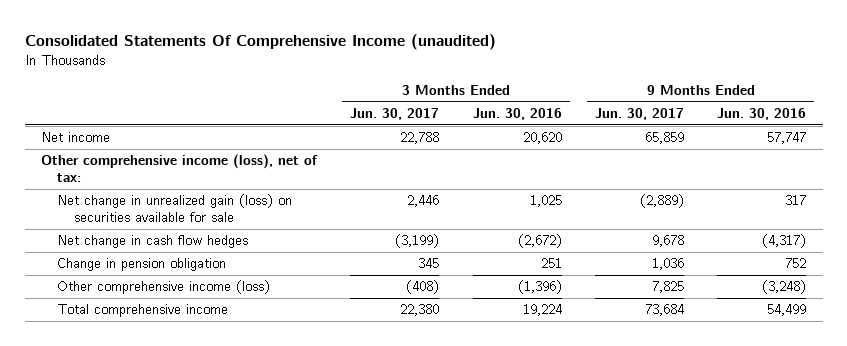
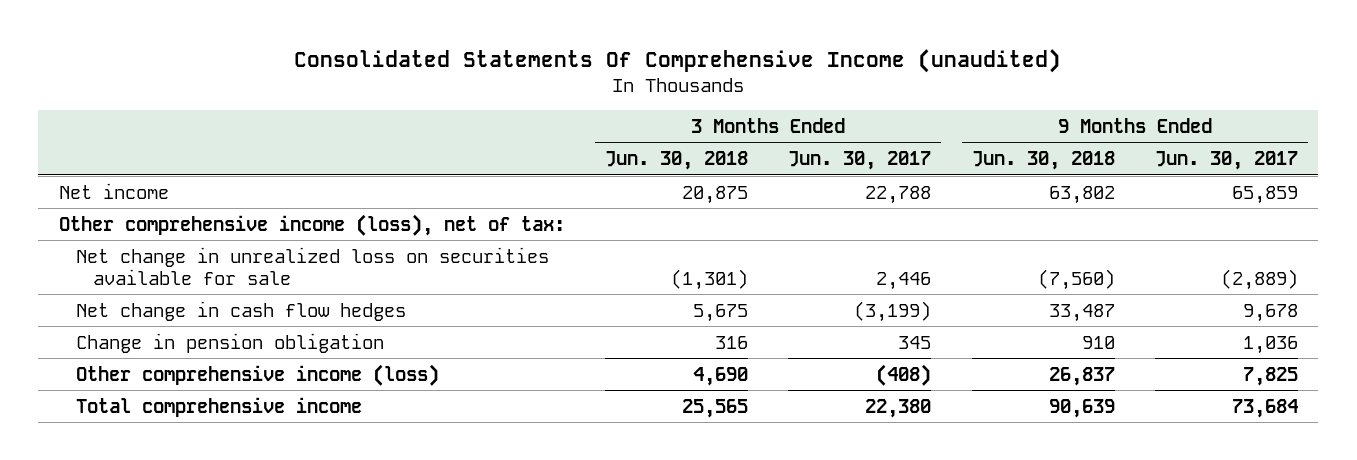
[472,107,562,120] Jun. 30, 2016 -> none
[717,107,807,120] Jun. 30, 2016 -> none
none -> [605,150,749,170] Jun. 30, 2018
none -> [971,150,1115,170] Jun. 30, 2018
[57,194,293,223] Net change in unrealized gain (loss) on securities available for sale -> [75,246,549,285] Net change in unrealized loss on securities available for sale

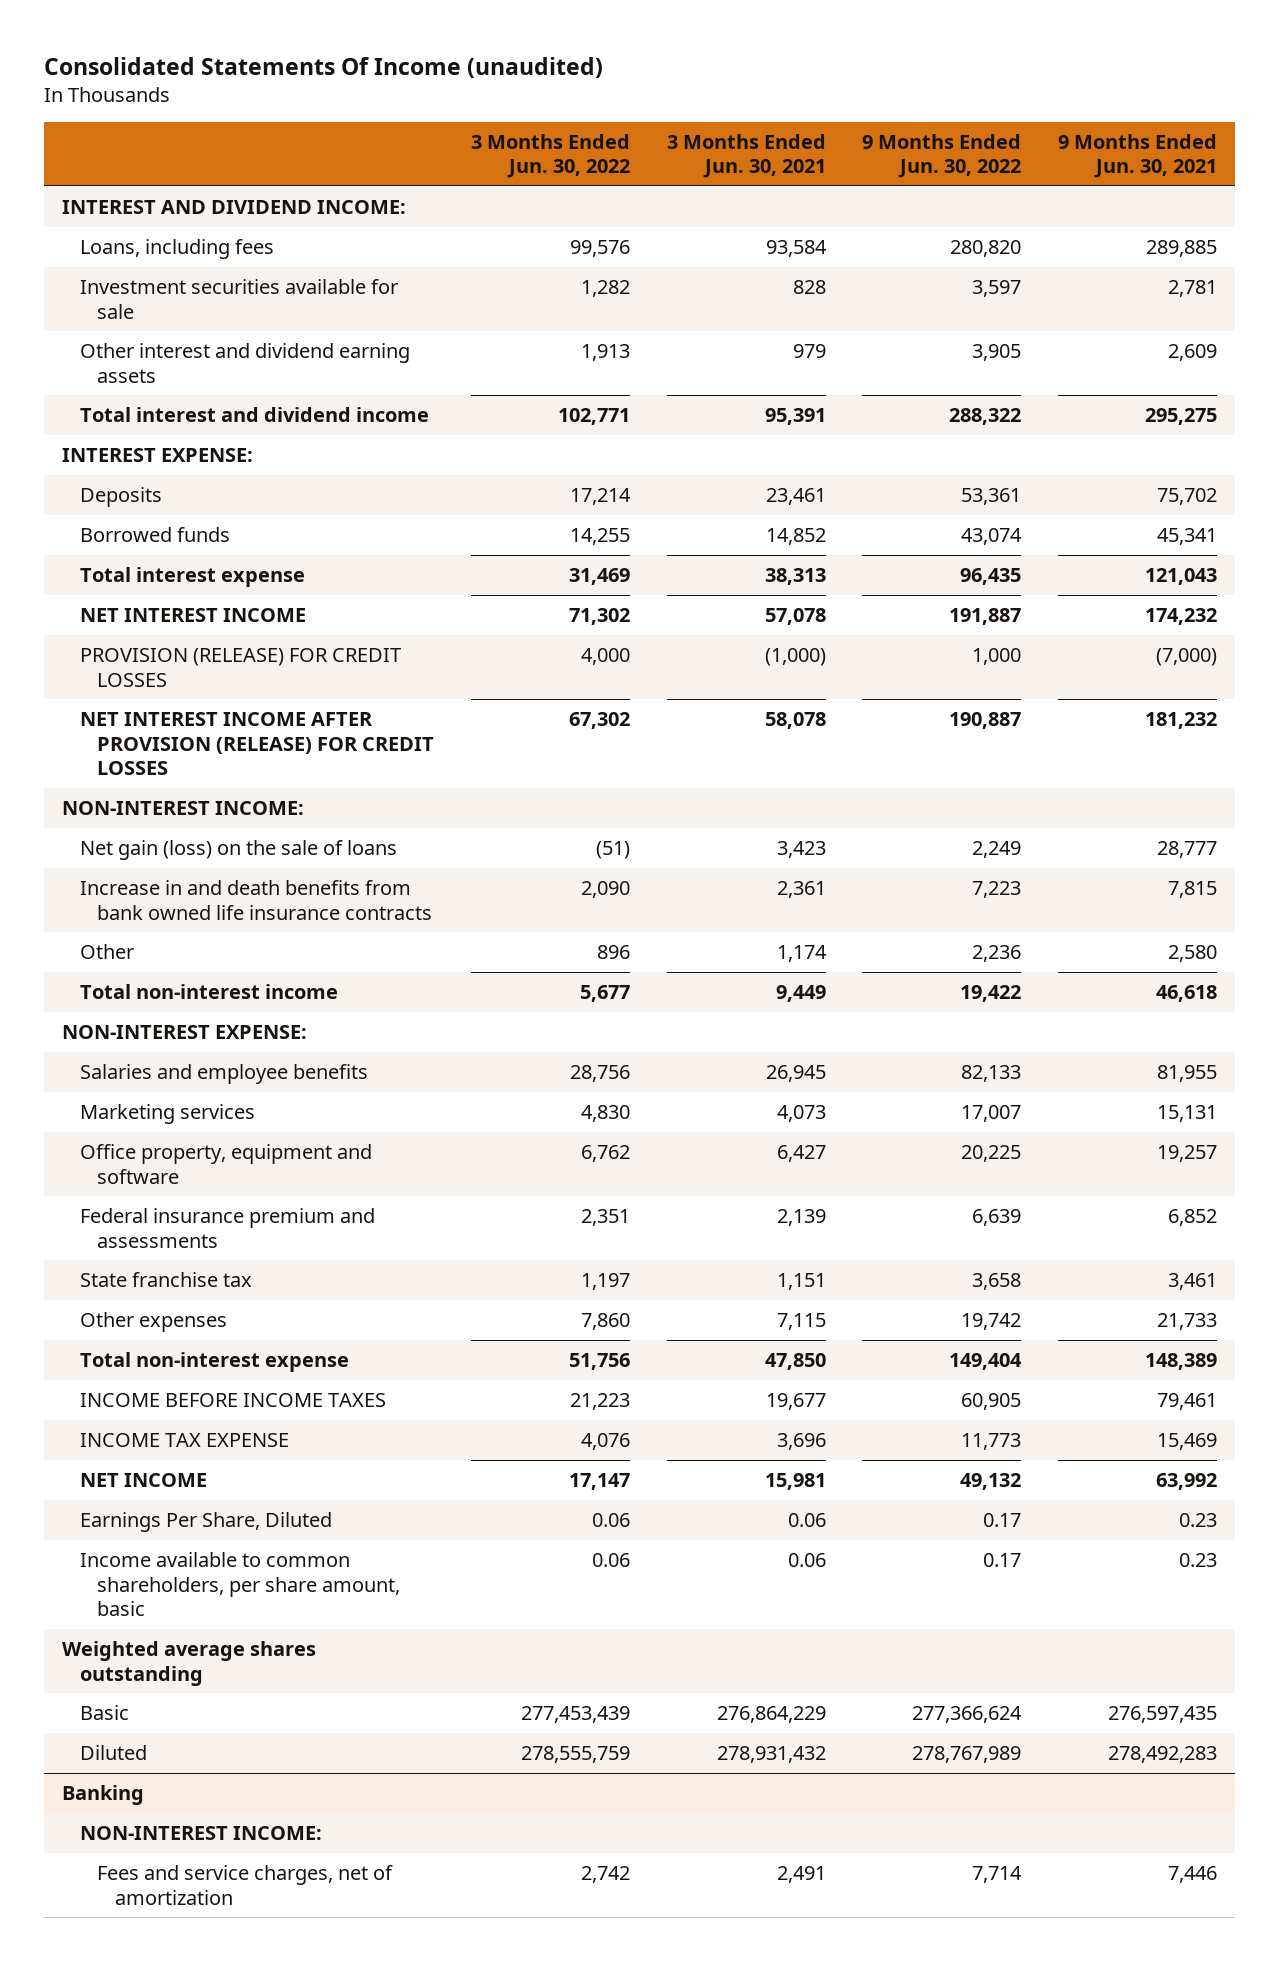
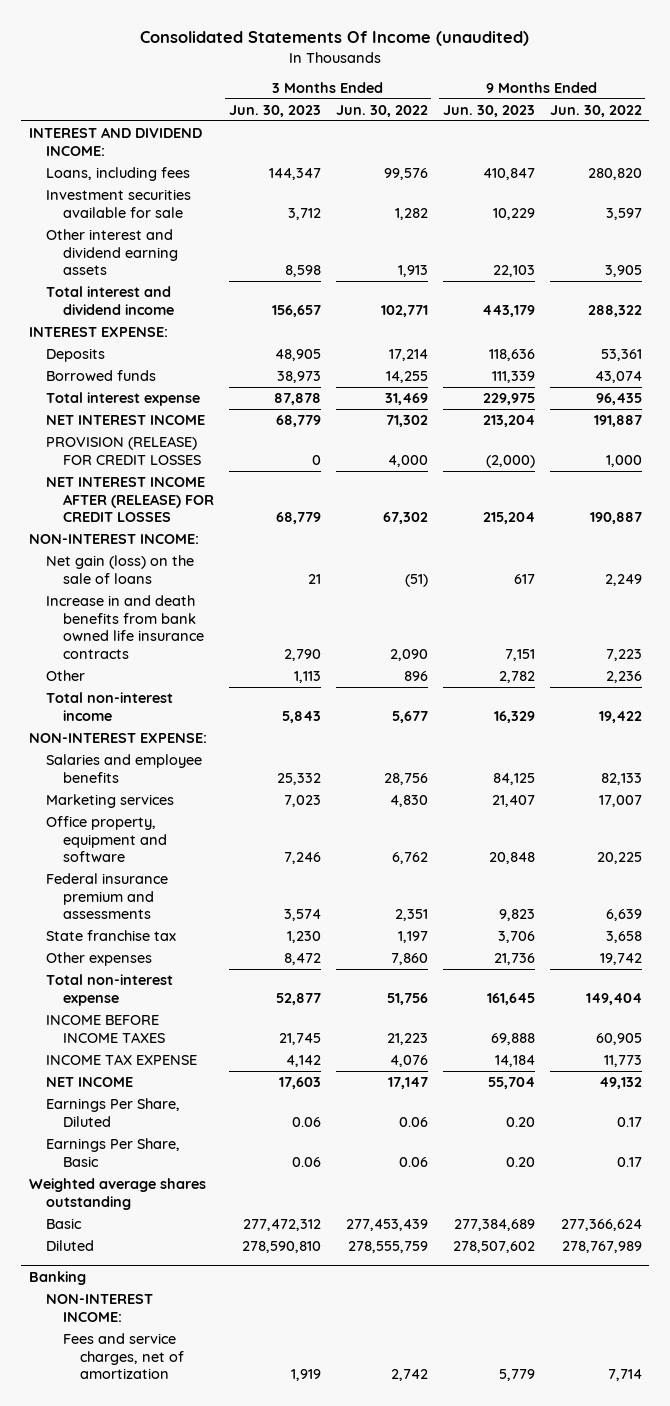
[666,133,826,179] 3 Months Ended Jun. 30, 2021 -> none
[1058,133,1218,179] 9 Months Ended Jun. 30, 2021 -> none
none -> [228,104,321,117] Jun. 30, 2023
none -> [442,104,535,117] Jun. 30, 2023
[79,712,435,776] NET INTEREST INCOME AFTER PROVISION (RELEASE) FOR CREDIT LOSSES -> [45,477,214,523] NET INTEREST INCOME AFTER (RELEASE) FOR CREDIT LOSSES
[79,1552,401,1617] Income available to common shareholders, per share amount, basic -> [45,1138,180,1167] Earnings Per Share, Basic

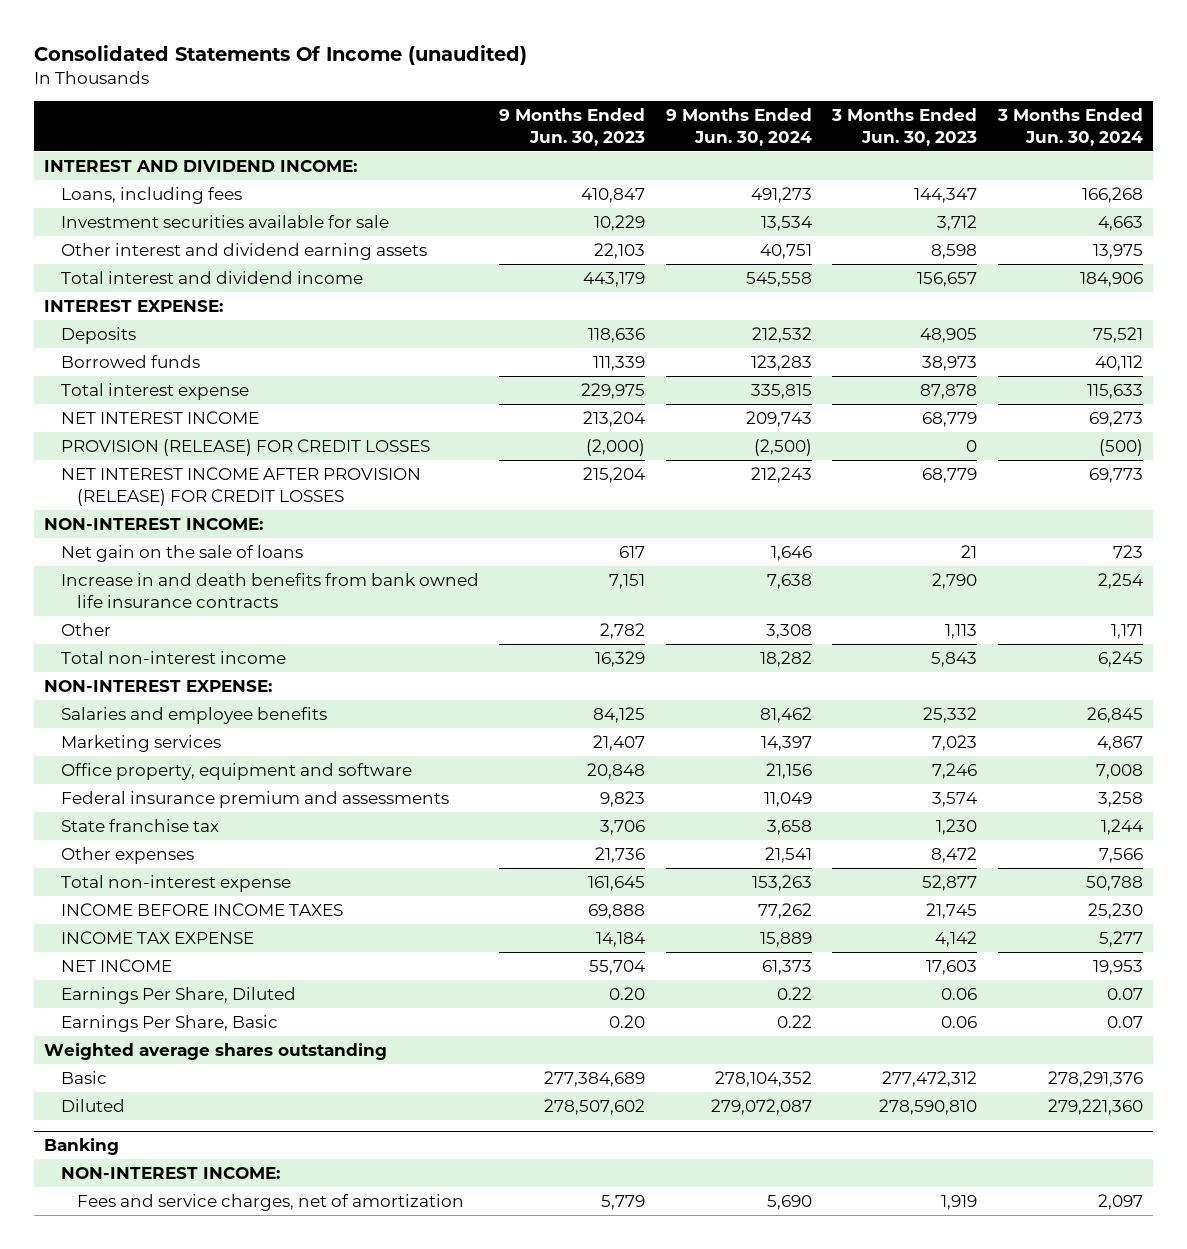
[335,104,428,117] Jun. 30, 2022 -> none
[549,104,642,117] Jun. 30, 2022 -> none
none -> [665,107,812,146] 9 Months Ended Jun. 30, 2024
none -> [996,107,1143,146] 3 Months Ended Jun. 30, 2024
[45,477,214,523] NET INTEREST INCOME AFTER (RELEASE) FOR CREDIT LOSSES -> [60,466,421,507] NET INTEREST INCOME AFTER PROVISION (RELEASE) FOR CREDIT LOSSES
[45,555,194,584] Net gain (loss) on the sale of loans -> [60,544,303,562] Net gain on the sale of loans

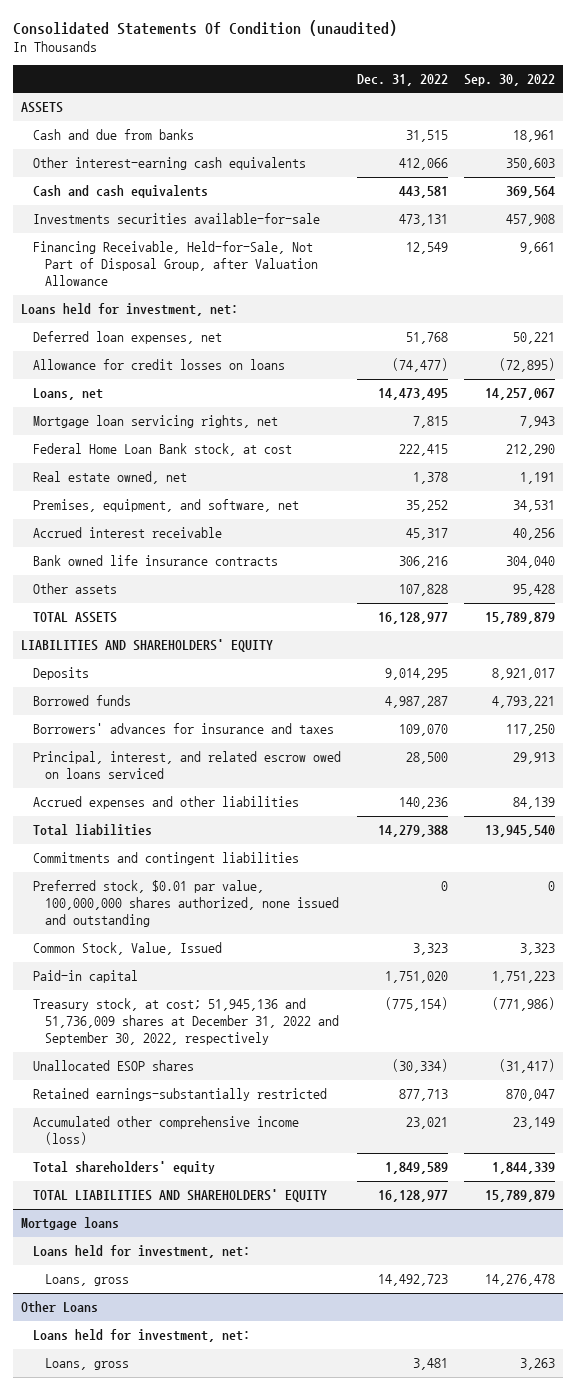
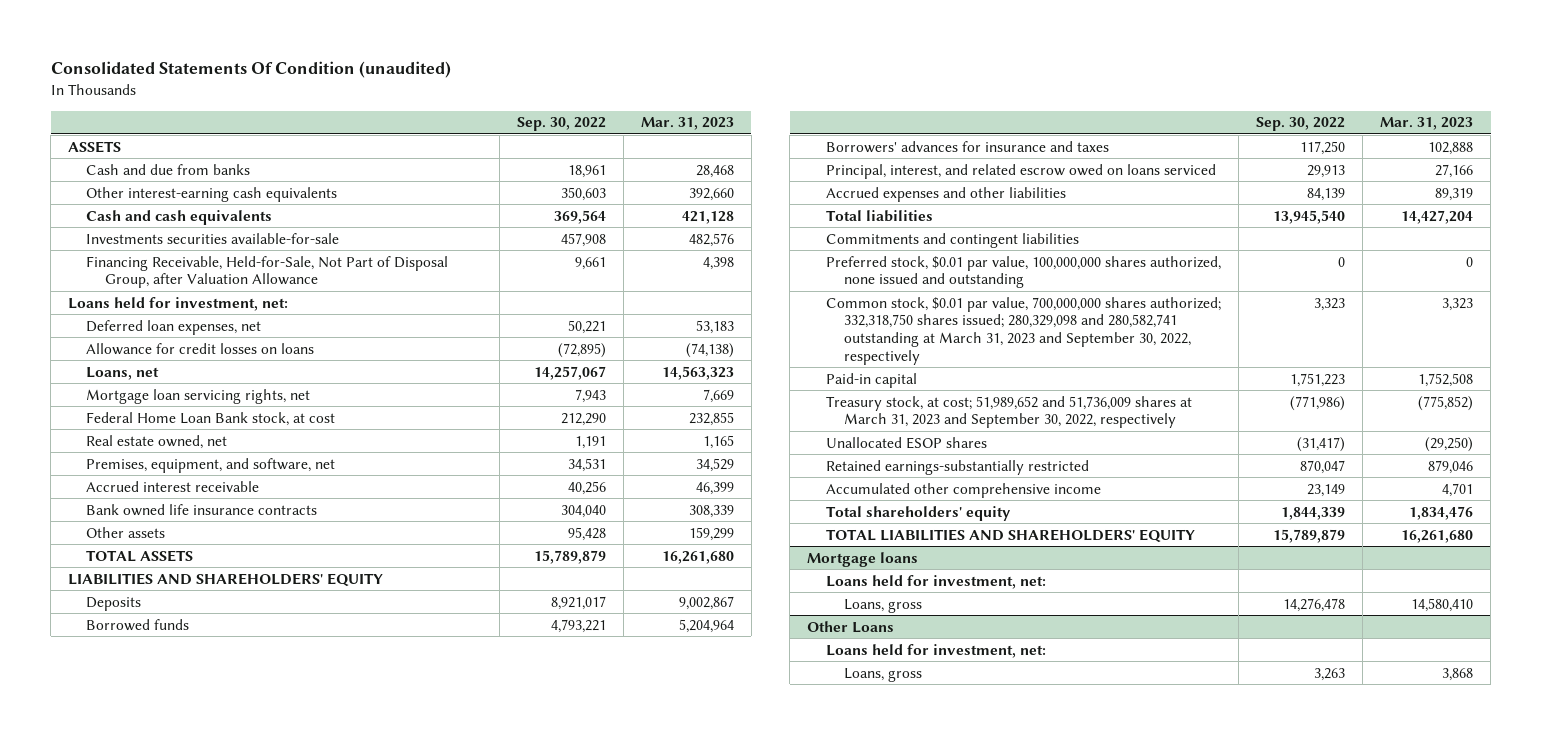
[356,73,448,86] Dec. 31, 2022 -> none
none -> [640,117,734,131] Mar. 31, 2023
[32,942,222,956] Common Stock, Value, Issued -> [825,296,1221,365] Common stock, $0.01 par value, 700,000,000 shares authorized; 332,318,750 shares issued; 280,329,098 and 280,582,741 outstanding at March 31, 2023 and September 30, 2022, respectively
[32,998,339,1046] Treasury stock, at cost; 51,945,136 and 51,736,009 shares at December 31, 2022 and September 30, 2022, respectively -> [825,395,1192,429] Treasury stock, at cost; 51,989,652 and 51,736,009 shares at March 31, 2023 and September 30, 2022, respectively
[32,1116,299,1146] Accumulated other comprehensive income (loss) -> [825,482,1101,498] Accumulated other comprehensive income

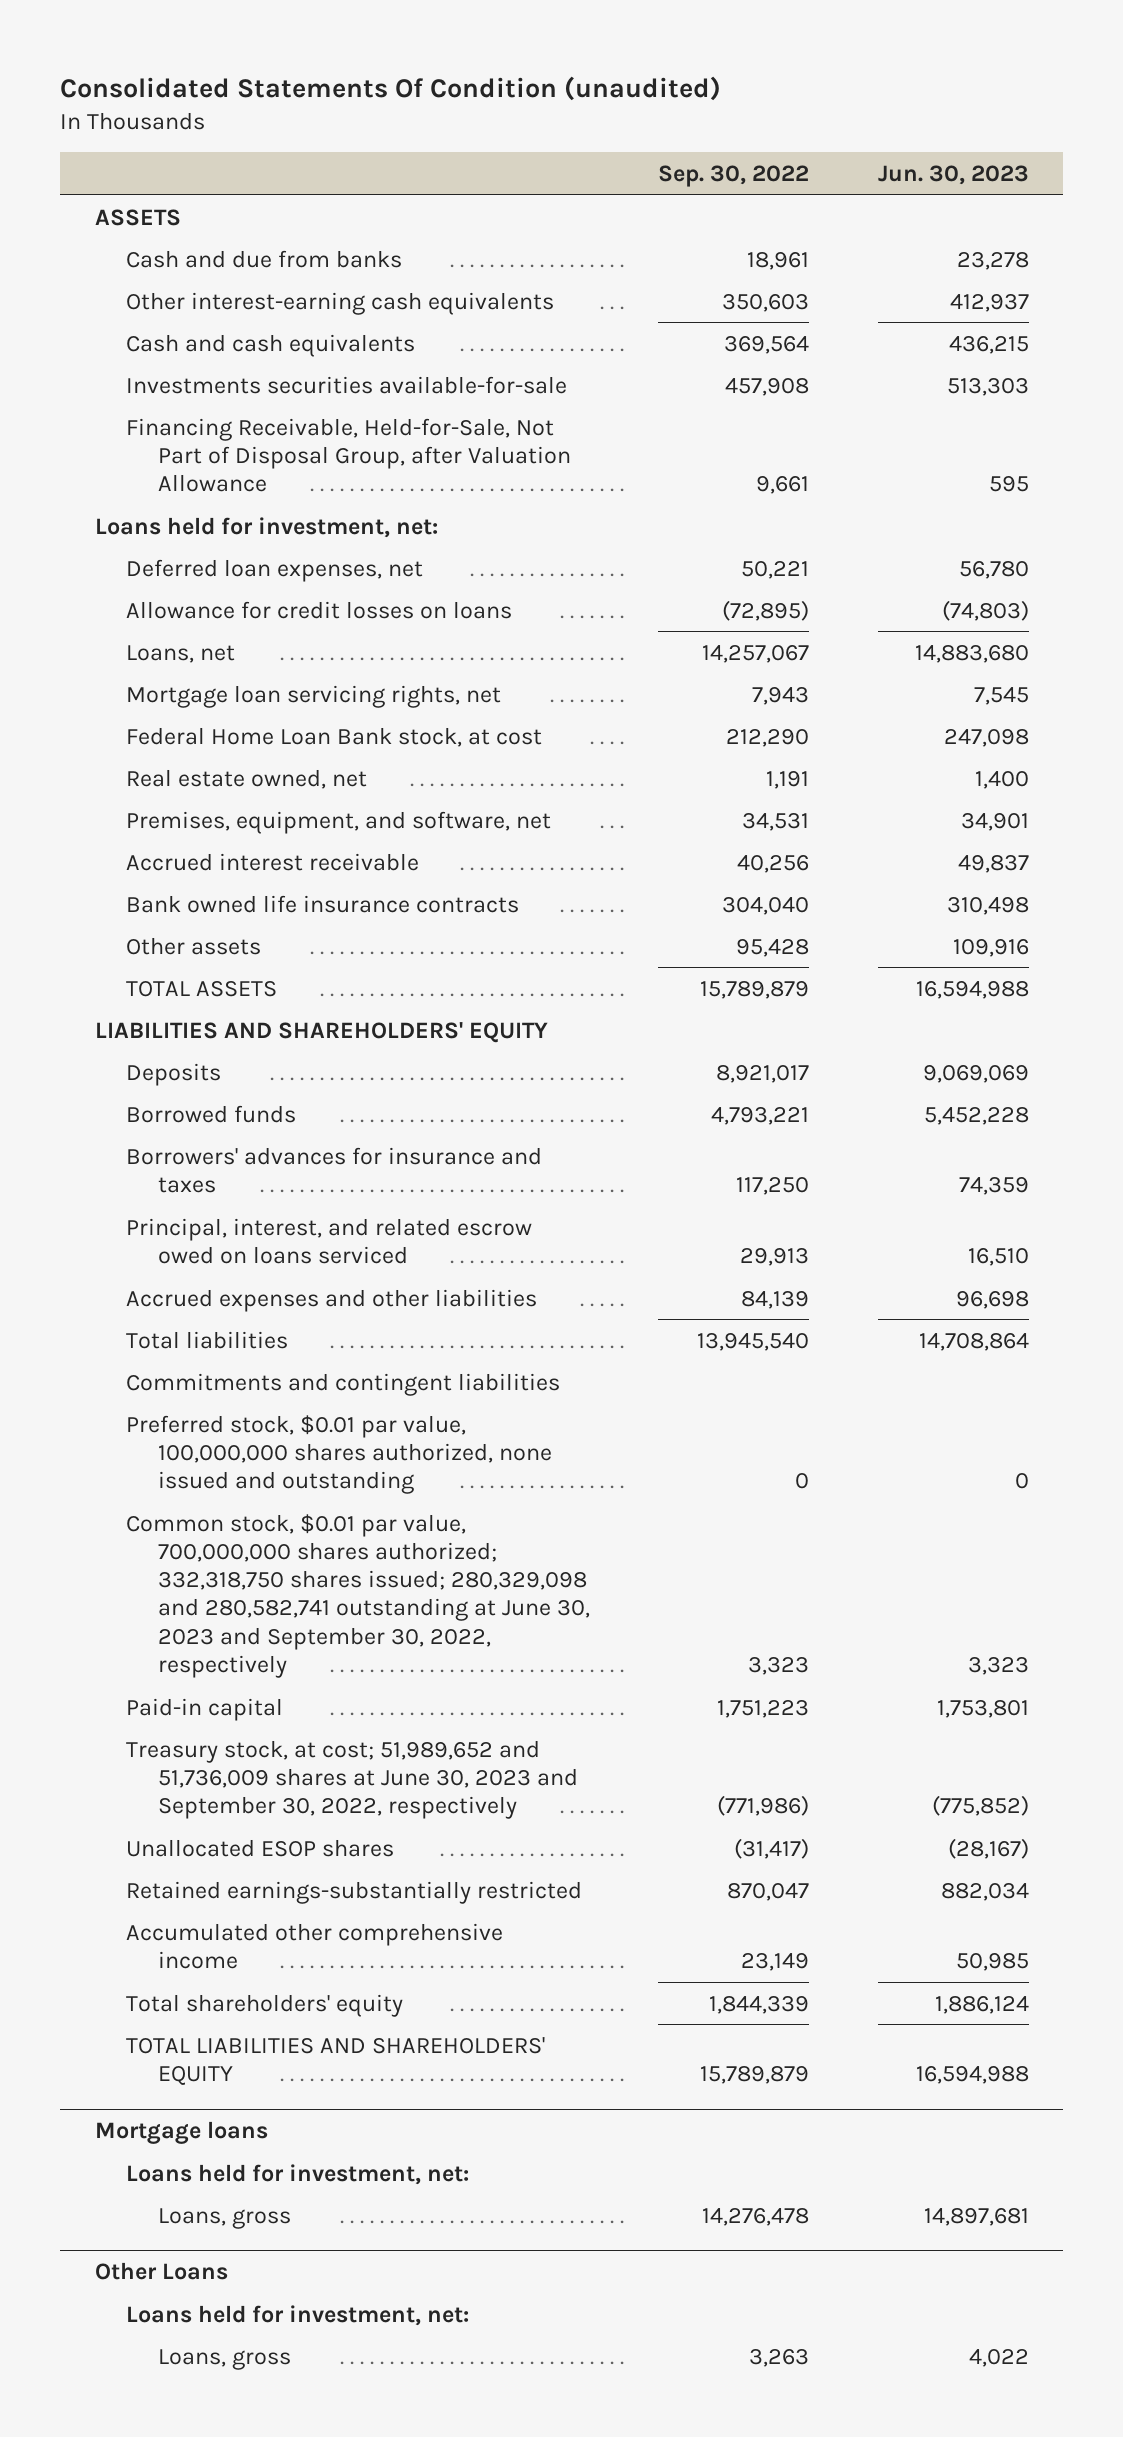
[640,117,734,131] Mar. 31, 2023 -> none
none -> [877,164,1029,185] Jun. 30, 2023
[825,296,1221,365] Common stock, $0.01 par value, 700,000,000 shares authorized; 332,318,750 shares issued; 280,329,098 and 280,582,741 outstanding at March 31, 2023 and September 30, 2022, respectively -> [126,1513,590,1678] Common stock, $0.01 par value, 700,000,000 shares authorized; 332,318,750 shares issued; 280,329,098 and 280,582,741 outstanding at June 30, 2023 and September 30, 2022, respectively
[825,395,1192,429] Treasury stock, at cost; 51,989,652 and 51,736,009 shares at March 31, 2023 and September 30, 2022, respectively -> [126,1739,578,1820] Treasury stock, at cost; 51,989,652 and 51,736,009 shares at June 30, 2023 and September 30, 2022, respectively

